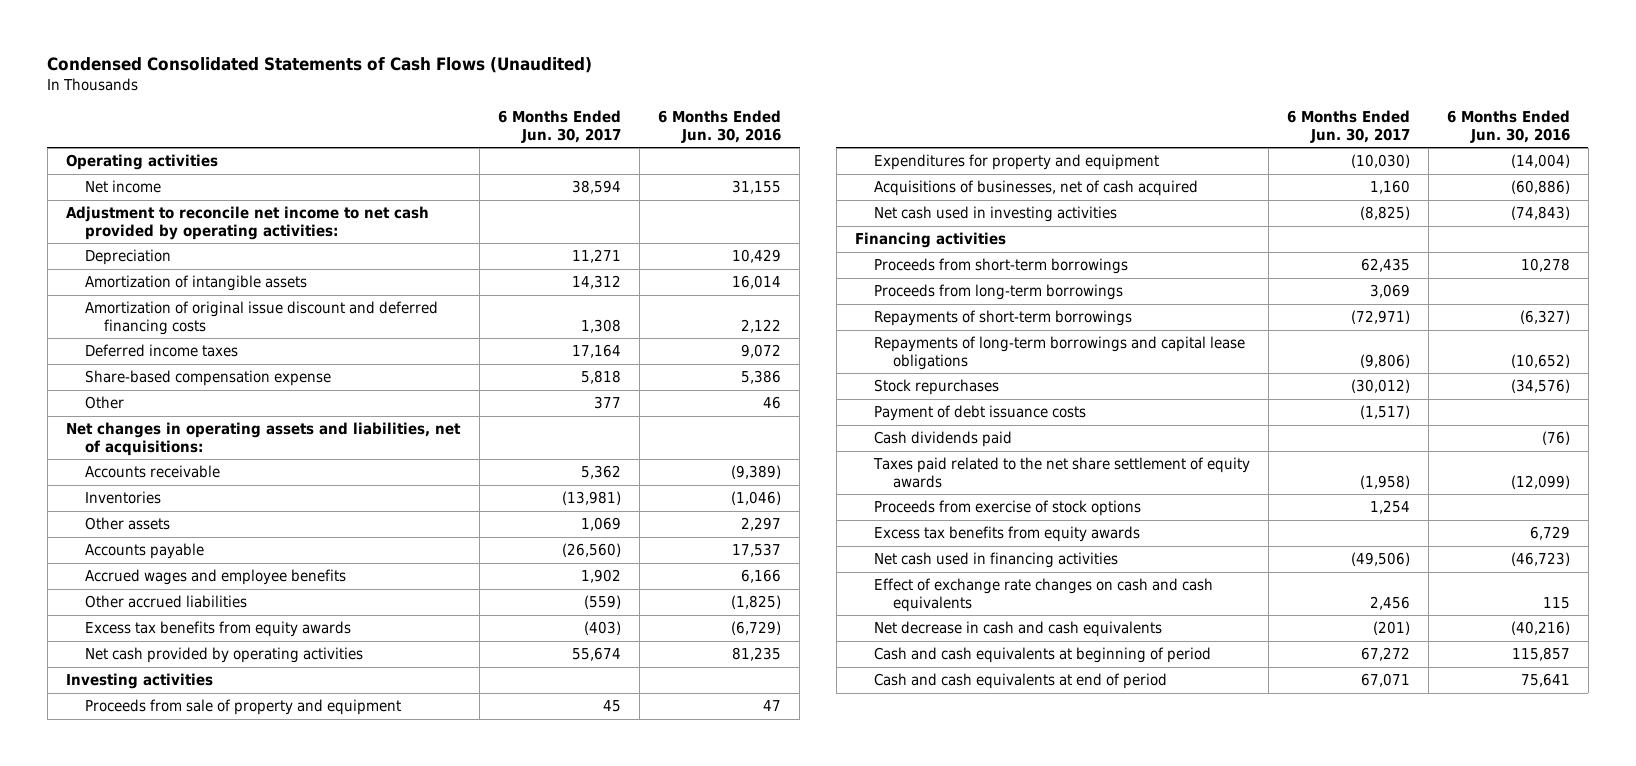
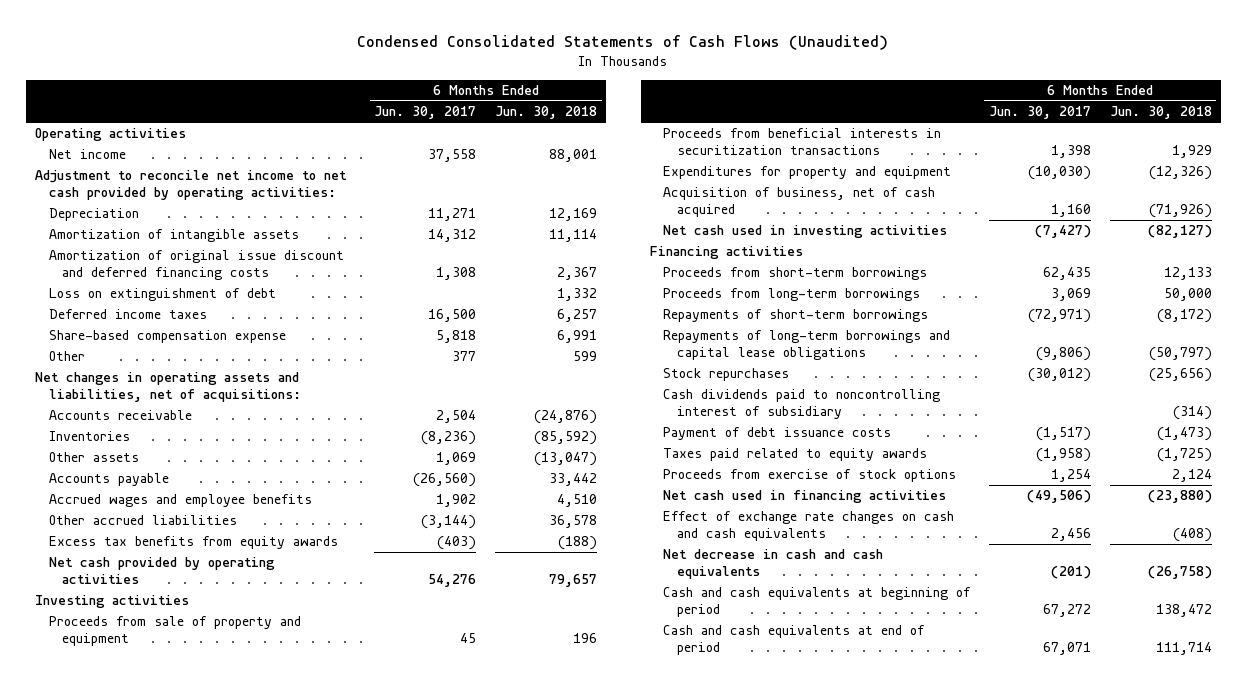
[658,110,782,143] 6 Months Ended Jun. 30, 2016 -> none
none -> [494,106,597,120] Jun. 30, 2018
[572,180,622,195] 38,594 -> [428,149,477,163] 37,558
none -> [48,288,276,302] Loss on extinguishment of debt
[572,344,622,359] 17,164 -> [428,309,477,323] 16,500
[581,465,622,480] 5,362 -> [436,410,477,424] 2,504
[562,491,622,506] (13,981) -> [421,431,477,446] (8,236)
[584,595,622,610] (559) -> [421,515,477,530] (3,144)
[572,647,622,662] 55,674 -> [428,574,477,588] 54,276
none -> [663,128,942,156] Proceeds from beneficial interests in securitization transactions
[873,180,1198,197] Acquisitions of businesses, net of cash acquired -> [663,187,936,218] Acquisition of business, net of cash acquired
[1359,206,1410,221] (8,825) -> [1035,225,1092,239] (7,427)
none -> [663,389,941,420] Cash dividends paid to noncontrolling interest of subsidiary
[873,431,1012,448] Cash dividends paid -> none
[872,457,1250,488] Taxes paid related to the net share settlement of equity awards -> [663,448,928,462] Taxes paid related to equity awards
[873,526,1140,543] Excess tax benefits from equity awards -> none

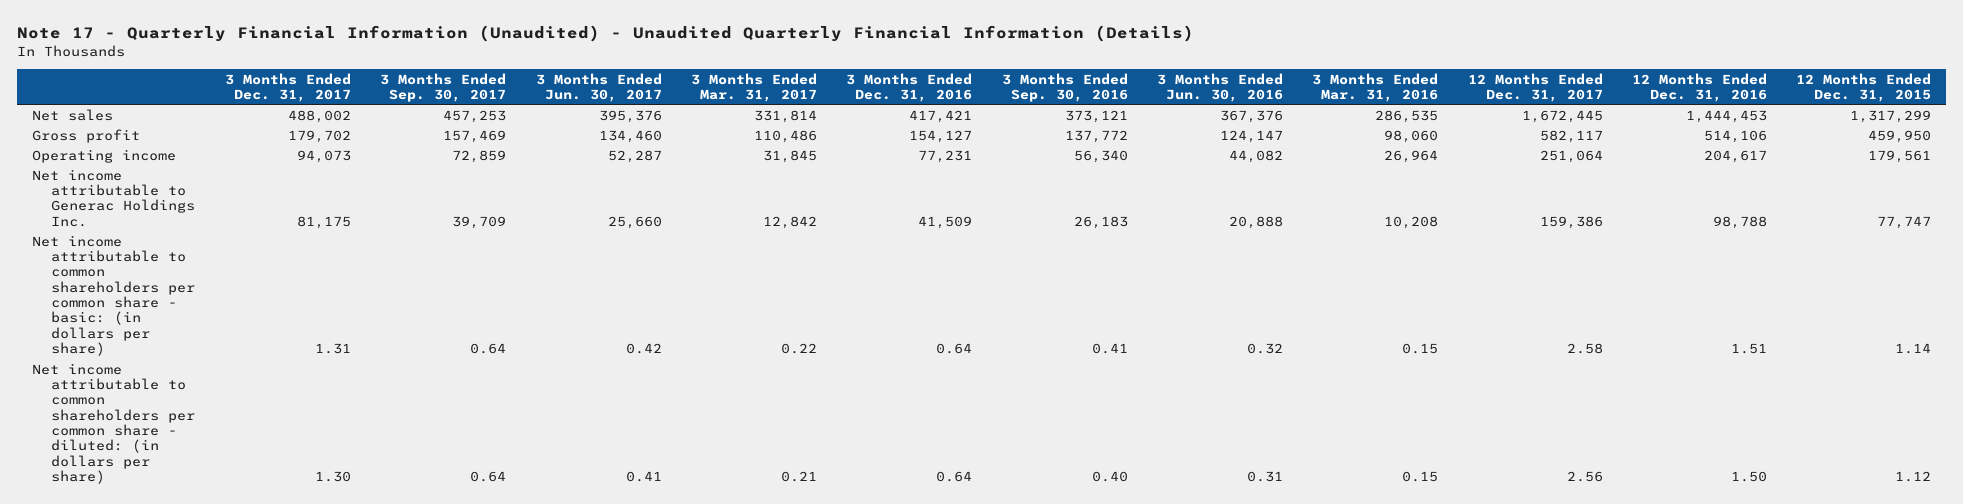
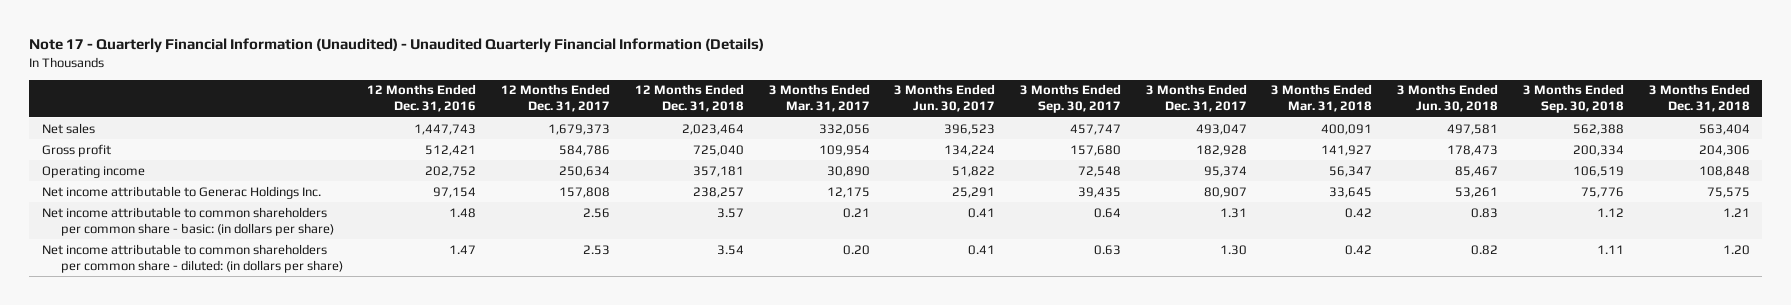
[846,72,973,102] 3 Months Ended Dec. 31, 2016 -> none
[1001,72,1128,102] 3 Months Ended Sep. 30, 2016 -> none
[1156,72,1283,102] 3 Months Ended Jun. 30, 2016 -> none
[1312,72,1439,102] 3 Months Ended Mar. 31, 2016 -> none
[1796,72,1932,102] 12 Months Ended Dec. 31, 2015 -> none
none -> [634,84,744,113] 12 Months Ended Dec. 31, 2018
none -> [1271,84,1373,113] 3 Months Ended Mar. 31, 2018
none -> [1397,84,1499,113] 3 Months Ended Jun. 30, 2018
none -> [1522,84,1624,114] 3 Months Ended Sep. 30, 2018
none -> [1648,84,1750,113] 3 Months Ended Dec. 31, 2018
[287,109,351,123] 488,002 -> [1195,123,1247,135] 493,047
[443,109,507,123] 457,253 -> [1069,123,1121,135] 457,747
[598,109,662,123] 395,376 -> [944,123,996,135] 396,523
[753,109,817,123] 331,814 -> [818,123,870,135] 332,056
[1521,109,1603,123] 1,672,445 -> [548,123,611,135] 1,679,373
[1685,109,1767,123] 1,444,453 -> [414,123,477,135] 1,447,743
[287,129,351,143] 179,702 -> [1195,144,1247,156] 182,928
[443,129,507,143] 157,469 -> [1069,144,1121,156] 157,680
[598,129,662,143] 134,460 -> [944,144,996,156] 134,224
[753,129,817,143] 110,486 -> [818,144,870,156] 109,954
[1539,129,1603,143] 582,117 -> [559,144,611,156] 584,786
[1703,129,1767,143] 514,106 -> [425,144,477,156] 512,421
[296,149,351,163] 94,073 -> [1203,165,1247,177] 95,374
[452,149,507,163] 72,859 -> [1077,165,1121,177] 72,548
[607,149,662,163] 52,287 -> [952,165,996,177] 51,822
[762,149,817,163] 31,845 -> [826,165,870,177] 30,890
[1539,149,1603,163] 251,064 -> [559,165,611,177] 250,634
[1703,149,1767,163] 204,617 -> [425,165,477,177] 202,752
[296,215,351,229] 81,175 -> [1203,186,1247,198] 80,907
[452,215,507,229] 39,709 -> [1077,186,1121,198] 39,435
[607,215,662,229] 25,660 -> [952,186,996,198] 25,291
[762,215,817,229] 12,842 -> [826,186,870,198] 12,175
[1539,215,1603,229] 159,386 -> [559,186,611,198] 157,808
[1712,215,1767,229] 98,788 -> [433,186,477,198] 97,154
[625,343,662,355] 0.42 -> [968,207,996,218] 0.41
[780,343,817,355] 0.22 -> [842,207,870,218] 0.21
[1566,343,1603,355] 2.58 -> [583,207,611,218] 2.56
[1730,343,1767,355] 1.51 -> [449,207,477,218] 1.48
[470,471,507,483] 0.64 -> [1093,244,1121,255] 0.63
[780,471,817,483] 0.21 -> [842,244,870,255] 0.20
[1566,471,1603,483] 2.56 -> [583,244,611,255] 2.53
[1730,471,1767,483] 1.50 -> [449,244,477,254] 1.47

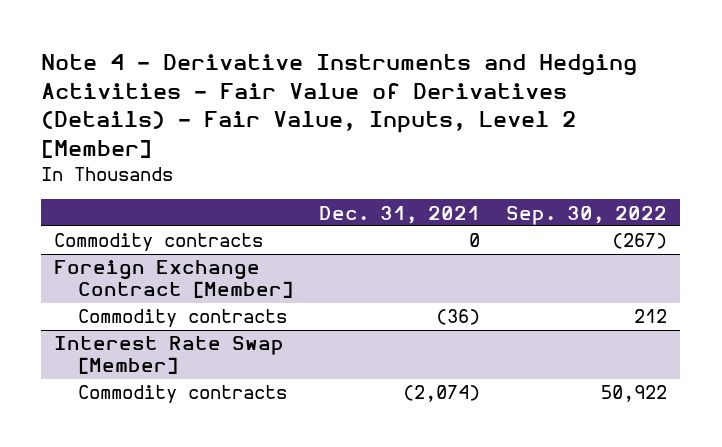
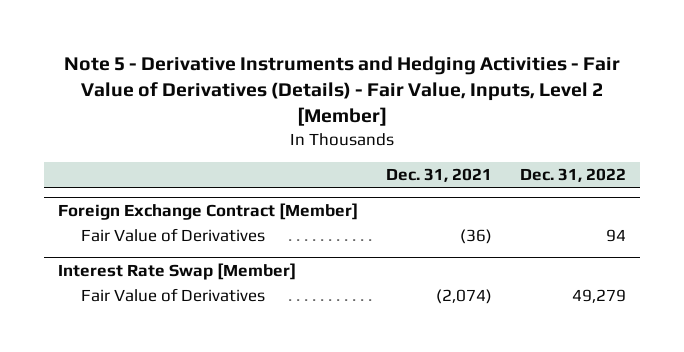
[41,53,638,158] Note 4 - Derivative Instruments and Hedging Activities - Fair Value of Derivatives (Details) - Fair Value, Inputs, Level 2 [Member] -> [63,56,620,127] Note 5 - Derivative Instruments and Hedging Activities - Fair Value of Derivatives (Details) - Fair Value, Inputs, Level 2 [Member]
[506,205,668,225] Sep. 30, 2022 -> none
none -> [519,167,626,182] Dec. 31, 2022
[54,233,264,252] Commodity contracts -> none
[78,309,288,328] Commodity contracts -> [80,228,265,243] Fair Value of Derivatives
[78,385,288,404] Commodity contracts -> [80,288,265,303] Fair Value of Derivatives

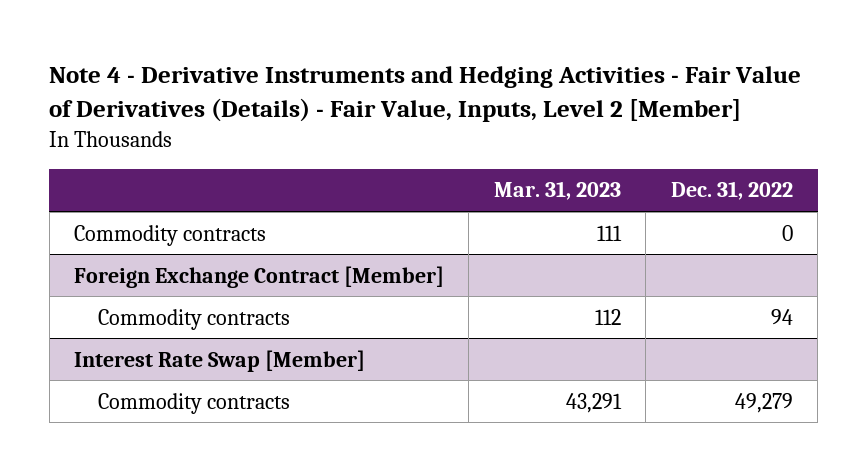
[63,56,620,127] Note 5 - Derivative Instruments and Hedging Activities - Fair Value of Derivatives (Details) - Fair Value, Inputs, Level 2 [Member] -> [49,66,802,123] Note 4 - Derivative Instruments and Hedging Activities - Fair Value of Derivatives (Details) - Fair Value, Inputs, Level 2 [Member]
[385,167,492,182] Dec. 31, 2021 -> none
none -> [493,181,621,201] Mar. 31, 2023
none -> [73,224,266,246] Commodity contracts
[80,228,265,243] Fair Value of Derivatives -> [98,308,291,330] Commodity contracts
[80,288,265,303] Fair Value of Derivatives -> [98,392,291,414] Commodity contracts

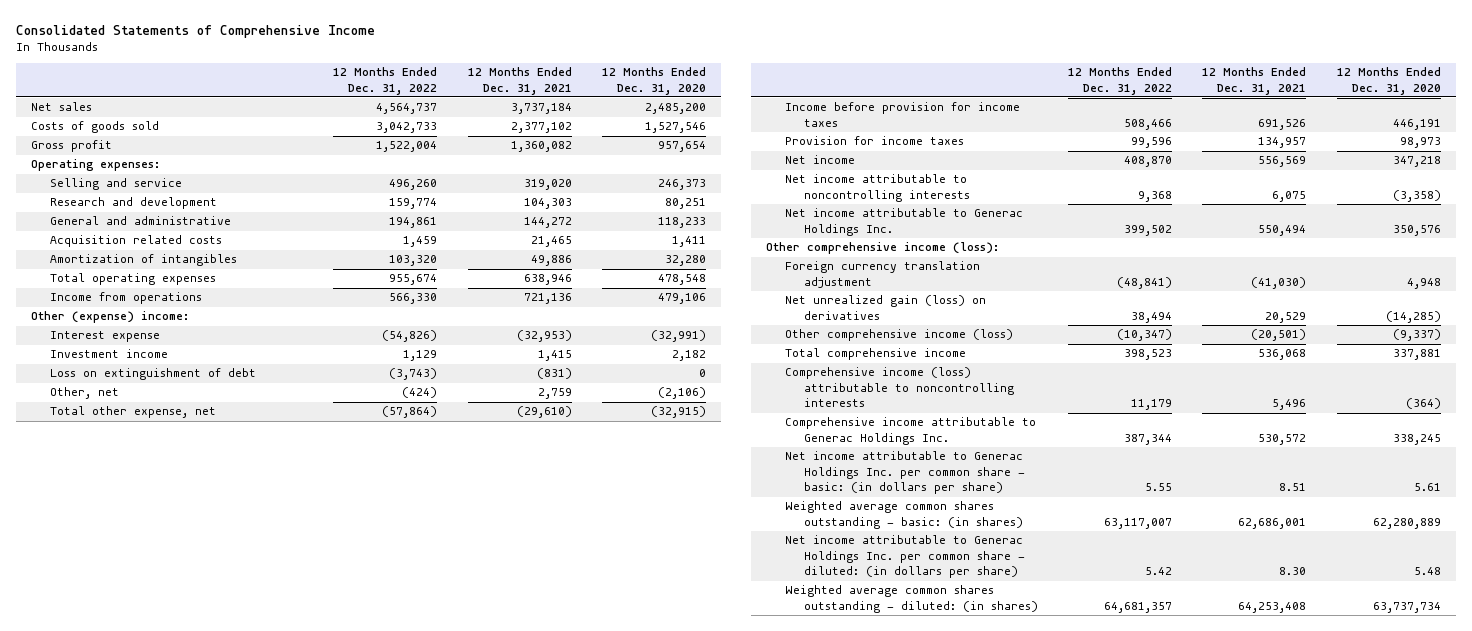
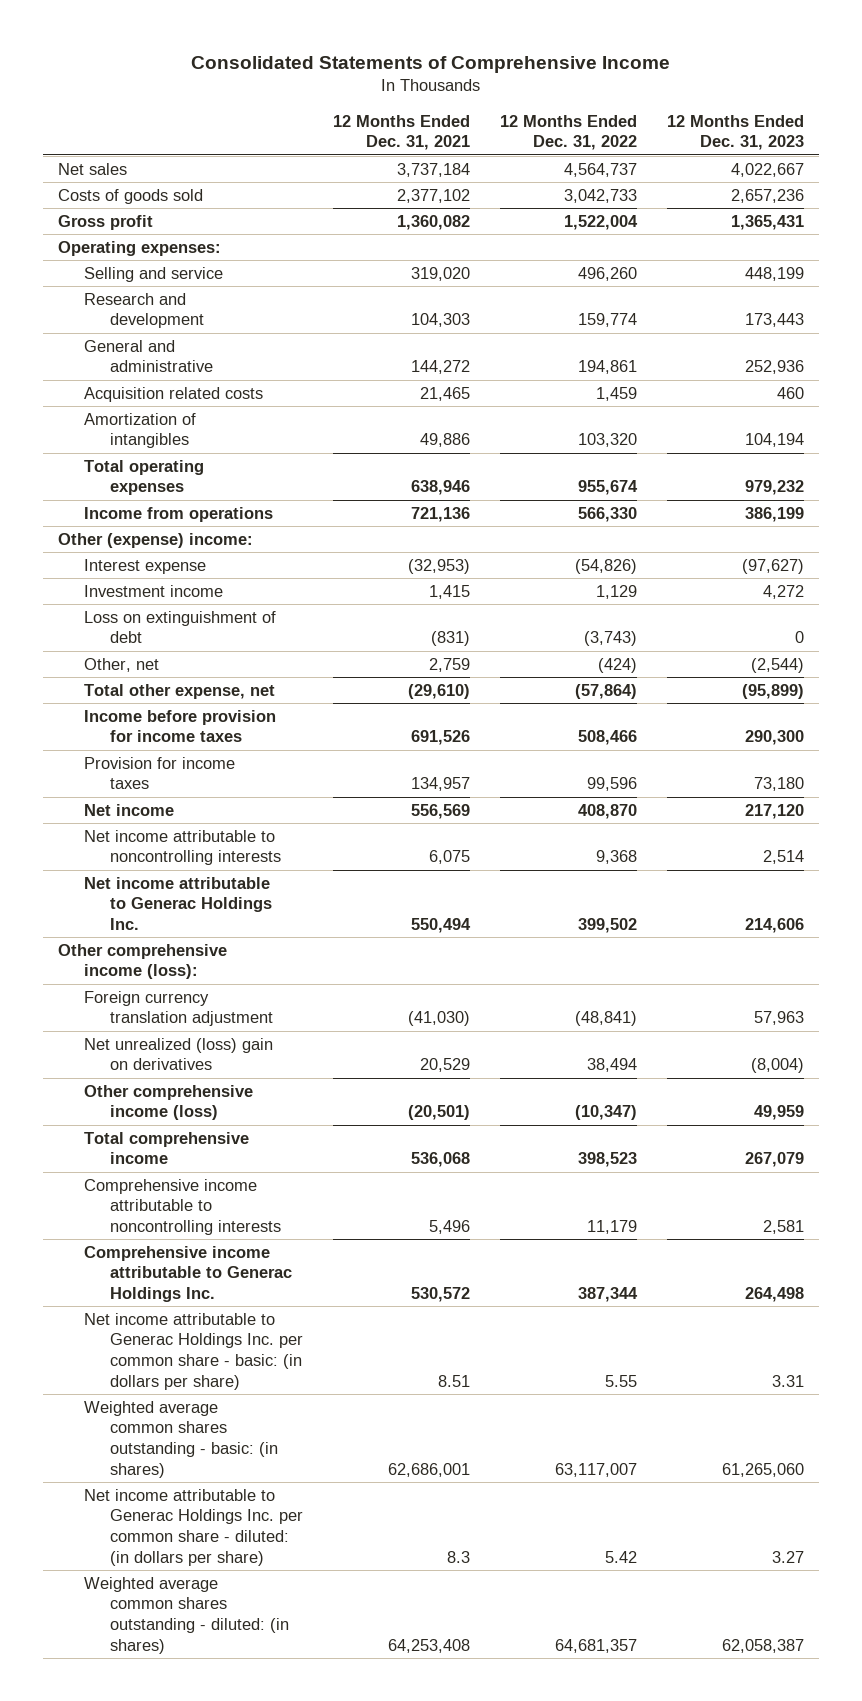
[601,67,706,95] 12 Months Ended Dec. 31, 2020 -> none
none -> [667,114,805,151] 12 Months Ended Dec. 31, 2023
[784,295,986,320] Net unrealized gain (loss) on derivatives -> [83,1037,273,1071] Net unrealized (loss) gain on derivatives
[784,367,1015,408] Comprehensive income (loss) attributable to noncontrolling interests -> [83,1178,281,1236] Comprehensive income attributable to noncontrolling interests
[1279,567,1307,576] 8.30 -> [446,1550,470,1563] 8.3

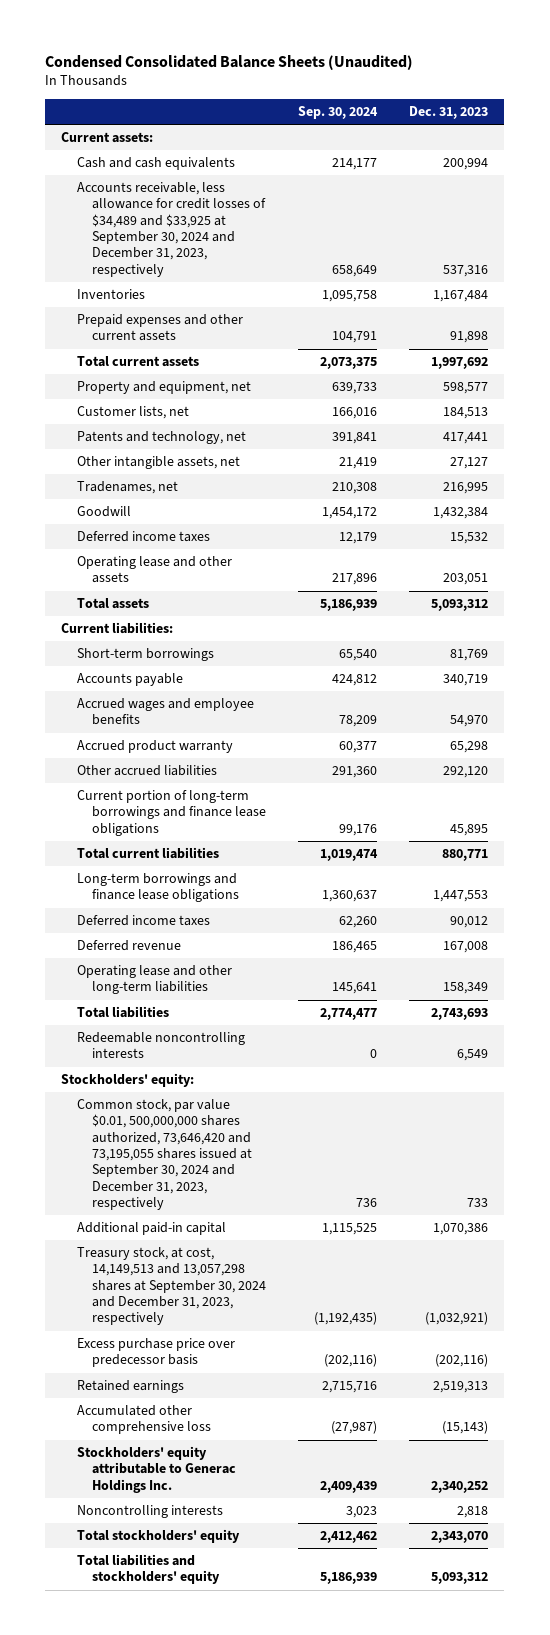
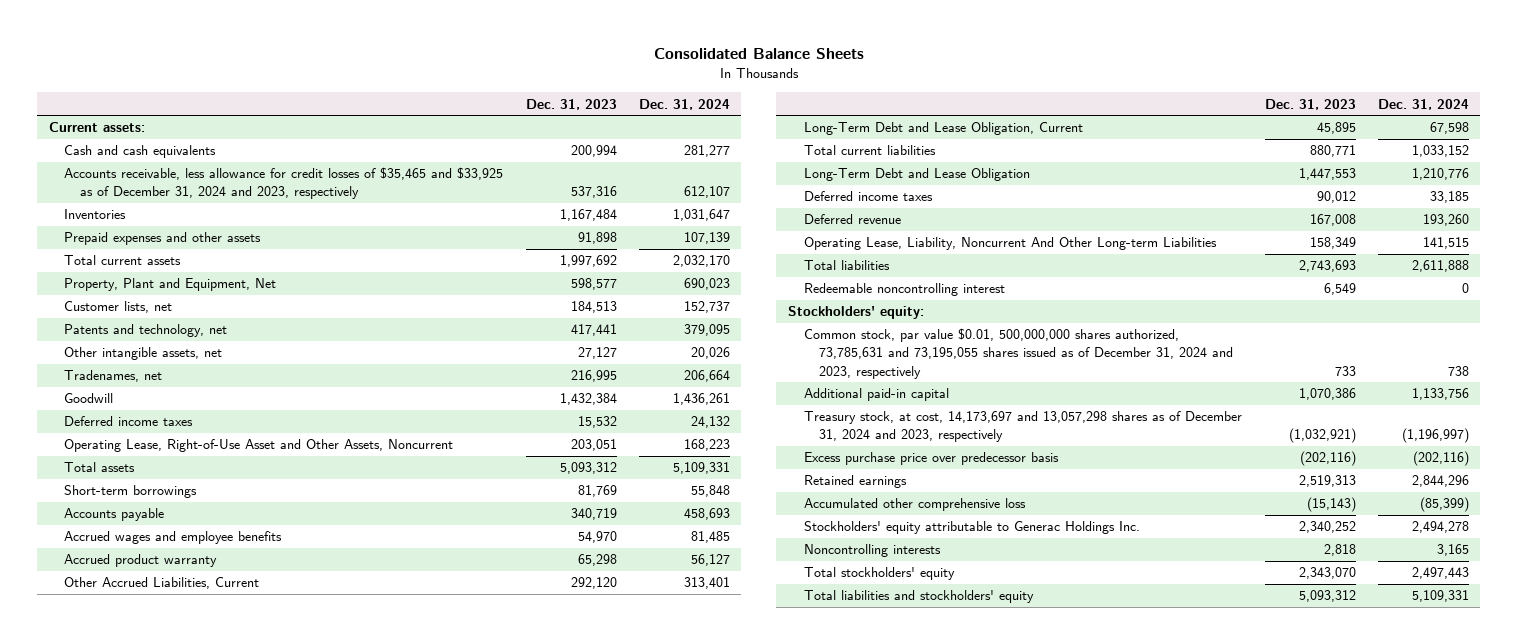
[45,54,414,70] Condensed Consolidated Balance Sheets (Unaudited) -> [653,48,864,60] Consolidated Balance Sheets
[297,106,378,120] Sep. 30, 2024 -> none
none -> [639,98,731,110] Dec. 31, 2024
[76,182,266,277] Accounts receivable, less allowance for credit losses of $34,489 and $33,925 at September 30, 2024 and December 31, 2023, respectively -> [64,167,504,200] Accounts receivable, less allowance for credit losses of $35,465 and $33,925 as of December 31, 2024 and 2023, respectively
[76,314,243,342] Prepaid expenses and other current assets -> [64,232,262,246] Prepaid expenses and other assets
[76,381,251,395] Property and equipment, net -> [64,278,277,292] Property, Plant and Equipment, Net
[76,556,232,584] Operating lease and other assets -> [64,439,454,453] Operating Lease, Right-of-Use Asset and Other Assets, Noncurrent
[61,622,174,635] Current liabilities: -> none
[76,765,217,777] Other accrued liabilities -> [64,577,260,590] Other Accrued Liabilities, Current
[76,790,266,836] Current portion of long-term borrowings and finance lease obligations -> [803,122,1083,136] Long-Term Debt and Lease Obligation, Current
[76,873,239,903] Long-term borrowings and finance lease obligations -> [803,168,1030,182] Long-Term Debt and Lease Obligation
[76,965,232,995] Operating lease and other long-term liabilities -> [803,237,1217,251] Operating Lease, Liability, Noncurrent And Other Long-term Liabilities
[76,1032,245,1059] Redeemable noncontrolling interests -> [803,283,1005,297] Redeemable noncontrolling interest
[76,1099,252,1211] Common stock, par value $0.01, 500,000,000 shares authorized, 73,646,420 and 73,195,055 shares issued at September 30, 2024 and December 31, 2023, respectively -> [803,328,1234,379] Common stock, par value $0.01, 500,000,000 shares authorized, 73,785,631 and 73,195,055 shares issued as of December 31, 2024 and 2023, respectively
[76,1247,266,1326] Treasury stock, at cost, 14,149,513 and 13,057,298 shares at September 30, 2024 and December 31, 2023, respectively -> [803,411,1242,443] Treasury stock, at cost, 14,173,697 and 13,057,298 shares as of December 31, 2024 and 2023, respectively

